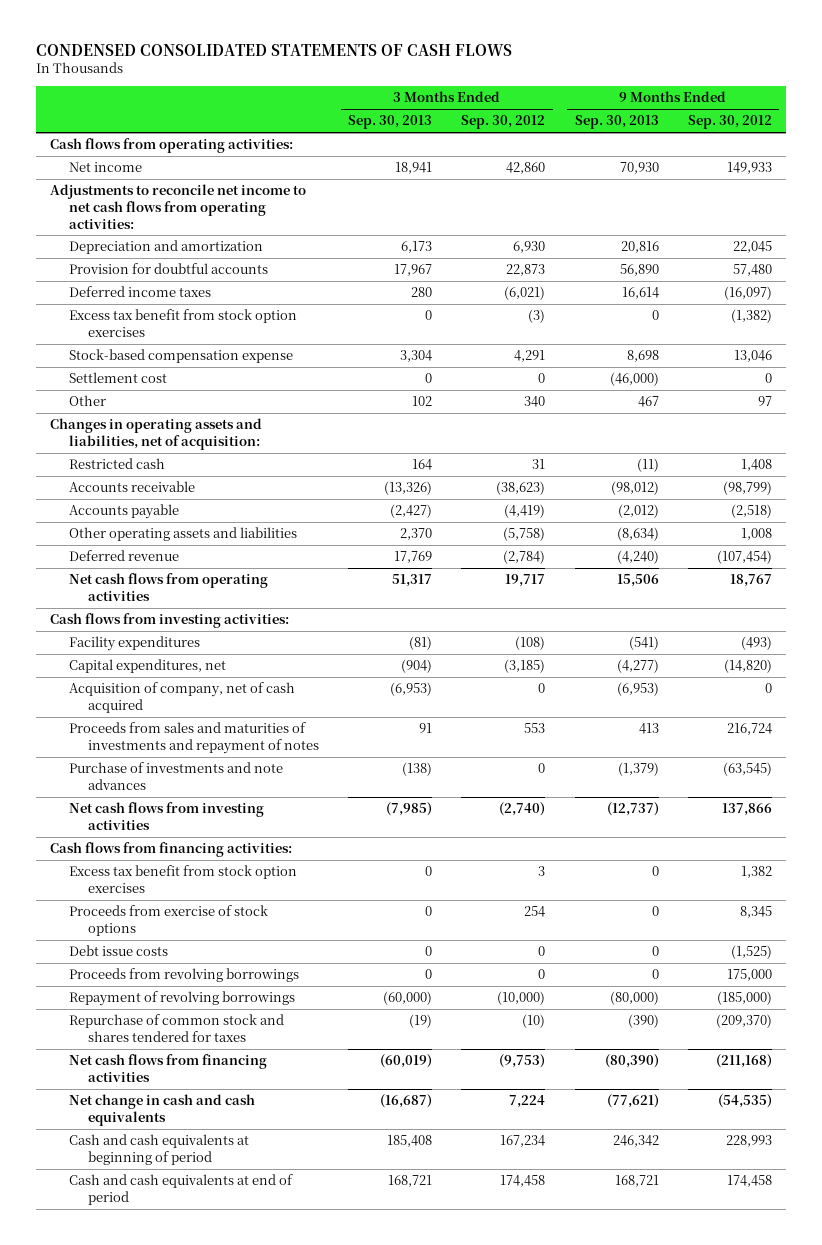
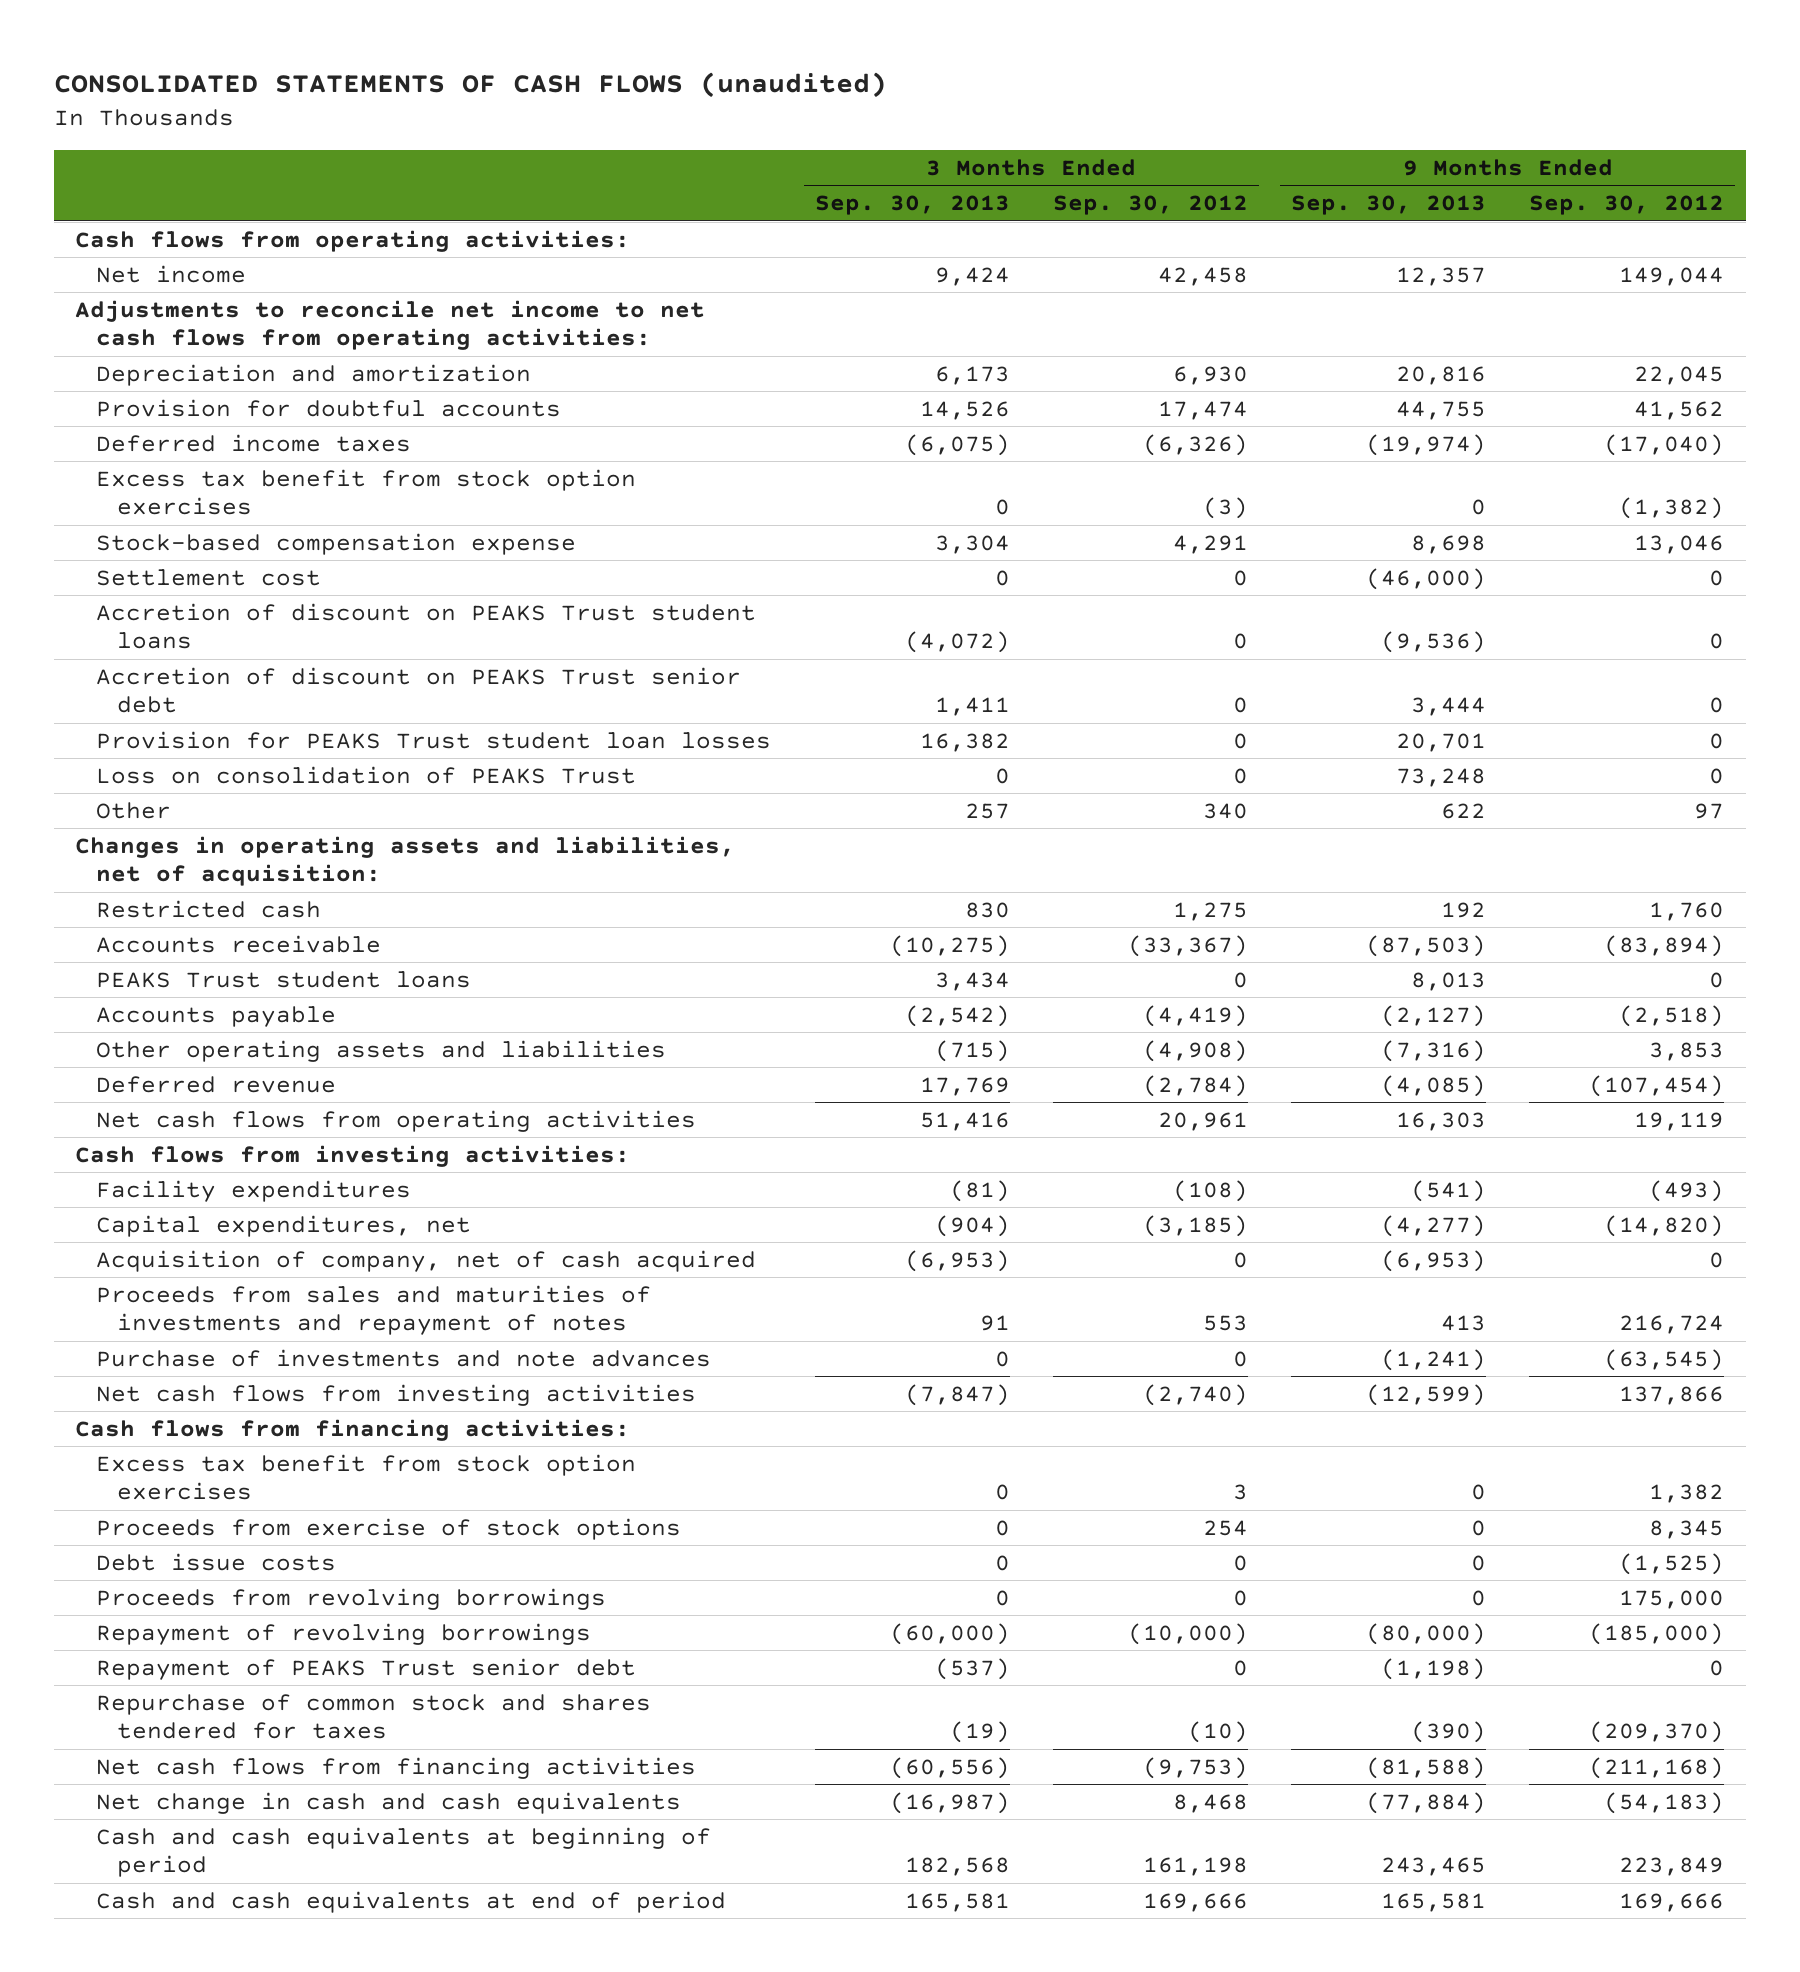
[35,43,512,56] CONDENSED CONSOLIDATED STATEMENTS OF CASH FLOWS -> [53,71,887,98] CONSOLIDATED STATEMENTS OF CASH FLOWS (unaudited)
[395,162,433,175] 18,941 -> [934,266,1010,286] 9,424
[506,162,546,175] 42,860 -> [1157,266,1248,286] 42,458
[619,162,659,175] 70,930 -> [1396,266,1487,286] 12,357
[726,162,772,175] 149,933 -> [1619,266,1725,286] 149,044
[394,264,433,277] 17,967 -> [919,400,1010,420] 14,526
[506,264,546,277] 22,873 -> [1157,400,1248,420] 17,474
[619,264,659,277] 56,890 -> [1396,400,1487,420] 44,755
[732,264,772,277] 57,480 -> [1634,400,1725,420] 41,562
[411,287,433,298] 280 -> [904,433,1010,456] (6,075)
[504,286,546,301] (6,021) -> [1142,433,1248,456] (6,326)
[621,287,659,300] 16,614 -> [1366,433,1487,456] (19,974)
[723,286,772,301] (16,097) -> [1604,433,1725,456] (17,040)
none -> [96,602,757,650] Accretion of discount on PEAKS Trust student loans
none -> [96,666,742,714] Accretion of discount on PEAKS Trust senior debt
none -> [96,730,772,749] Provision for PEAKS Trust student loan losses
none -> [96,765,637,784] Loss on consolidation of PEAKS Trust
[412,396,433,407] 102 -> [964,802,1010,819] 257
[637,396,659,408] 467 -> [1441,802,1487,819] 622
[412,459,433,471] 164 -> [964,901,1010,918] 830
[532,459,546,470] 31 -> [1172,901,1248,921] 1,275
[636,458,659,473] (11) -> [1441,901,1487,918] 192
[740,459,772,472] 1,408 -> [1649,901,1725,921] 1,760
[384,481,433,496] (13,326) -> [889,934,1010,957] (10,275)
[496,481,546,496] (38,623) -> [1127,934,1248,957] (33,367)
[610,481,659,496] (98,012) -> [1366,934,1487,957] (87,503)
[722,481,772,496] (98,799) -> [1604,934,1725,957] (83,894)
none -> [96,970,472,988] PEAKS Trust student loans
[390,504,433,519] (2,427) -> [904,1004,1010,1027] (2,542)
[617,504,659,519] (2,012) -> [1381,1004,1487,1027] (2,127)
[400,528,433,541] 2,370 -> [934,1039,1010,1062] (715)
[503,527,546,542] (5,758) -> [1142,1039,1248,1062] (4,908)
[616,527,659,542] (8,634) -> [1381,1039,1487,1062] (7,316)
[740,528,772,541] 1,008 -> [1649,1041,1725,1061] 3,853
[616,550,659,565] (4,240) -> [1381,1074,1487,1097] (4,085)
[392,574,433,588] 51,317 -> [919,1111,1010,1131] 51,416
[505,574,546,588] 19,717 -> [1157,1111,1248,1131] 20,961
[616,574,659,588] 15,506 -> [1396,1111,1487,1131] 16,303
[729,574,772,588] 18,767 -> [1634,1111,1725,1131] 19,119
[402,762,433,777] (138) -> [994,1350,1010,1367] 0
[617,762,659,777] (1,379) -> [1381,1348,1487,1371] (1,241)
[386,802,433,817] (7,985) -> [904,1383,1010,1406] (7,847)
[606,802,659,817] (12,737) -> [1366,1383,1487,1406] (12,599)
none -> [96,1657,637,1680] Repayment of PEAKS Trust senior debt
[380,1054,433,1069] (60,019) -> [889,1756,1010,1779] (60,556)
[604,1054,659,1069] (80,390) -> [1366,1756,1487,1779] (81,588)
[380,1094,433,1109] (16,687) -> [889,1791,1010,1814] (16,987)
[509,1095,546,1109] 7,224 -> [1172,1793,1248,1813] 8,468
[606,1094,659,1109] (77,621) -> [1366,1791,1487,1814] (77,884)
[717,1094,772,1109] (54,535) -> [1604,1791,1725,1814] (54,183)
[387,1135,433,1148] 185,408 -> [904,1857,1010,1877] 182,568
[500,1135,546,1148] 167,234 -> [1142,1857,1248,1877] 161,198
[612,1135,659,1148] 246,342 -> [1381,1857,1487,1877] 243,465
[725,1135,772,1148] 228,993 -> [1619,1857,1725,1877] 223,849
[388,1175,433,1188] 168,721 -> [904,1892,1010,1912] 165,581
[500,1175,546,1188] 174,458 -> [1142,1892,1248,1912] 169,666
[614,1175,659,1188] 168,721 -> [1381,1892,1487,1912] 165,581
[726,1175,772,1188] 174,458 -> [1619,1892,1725,1912] 169,666

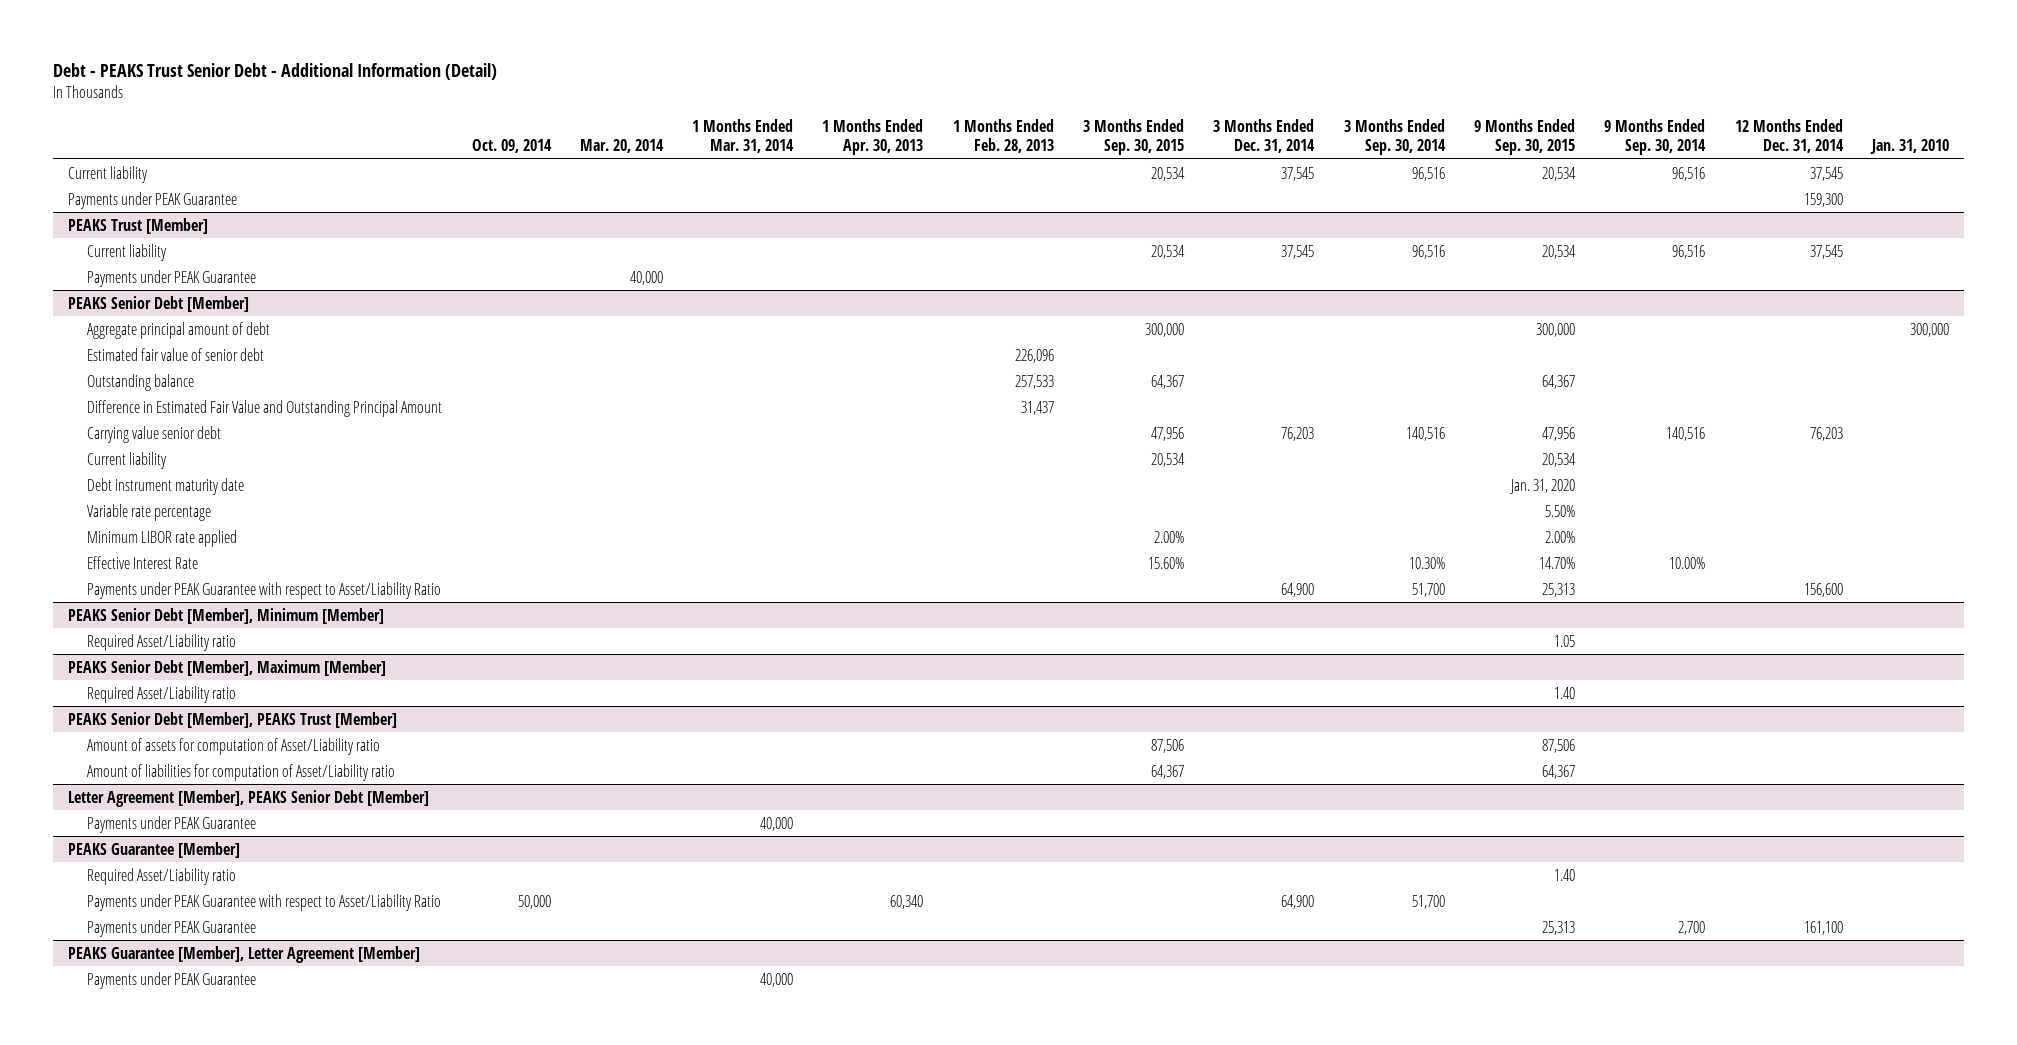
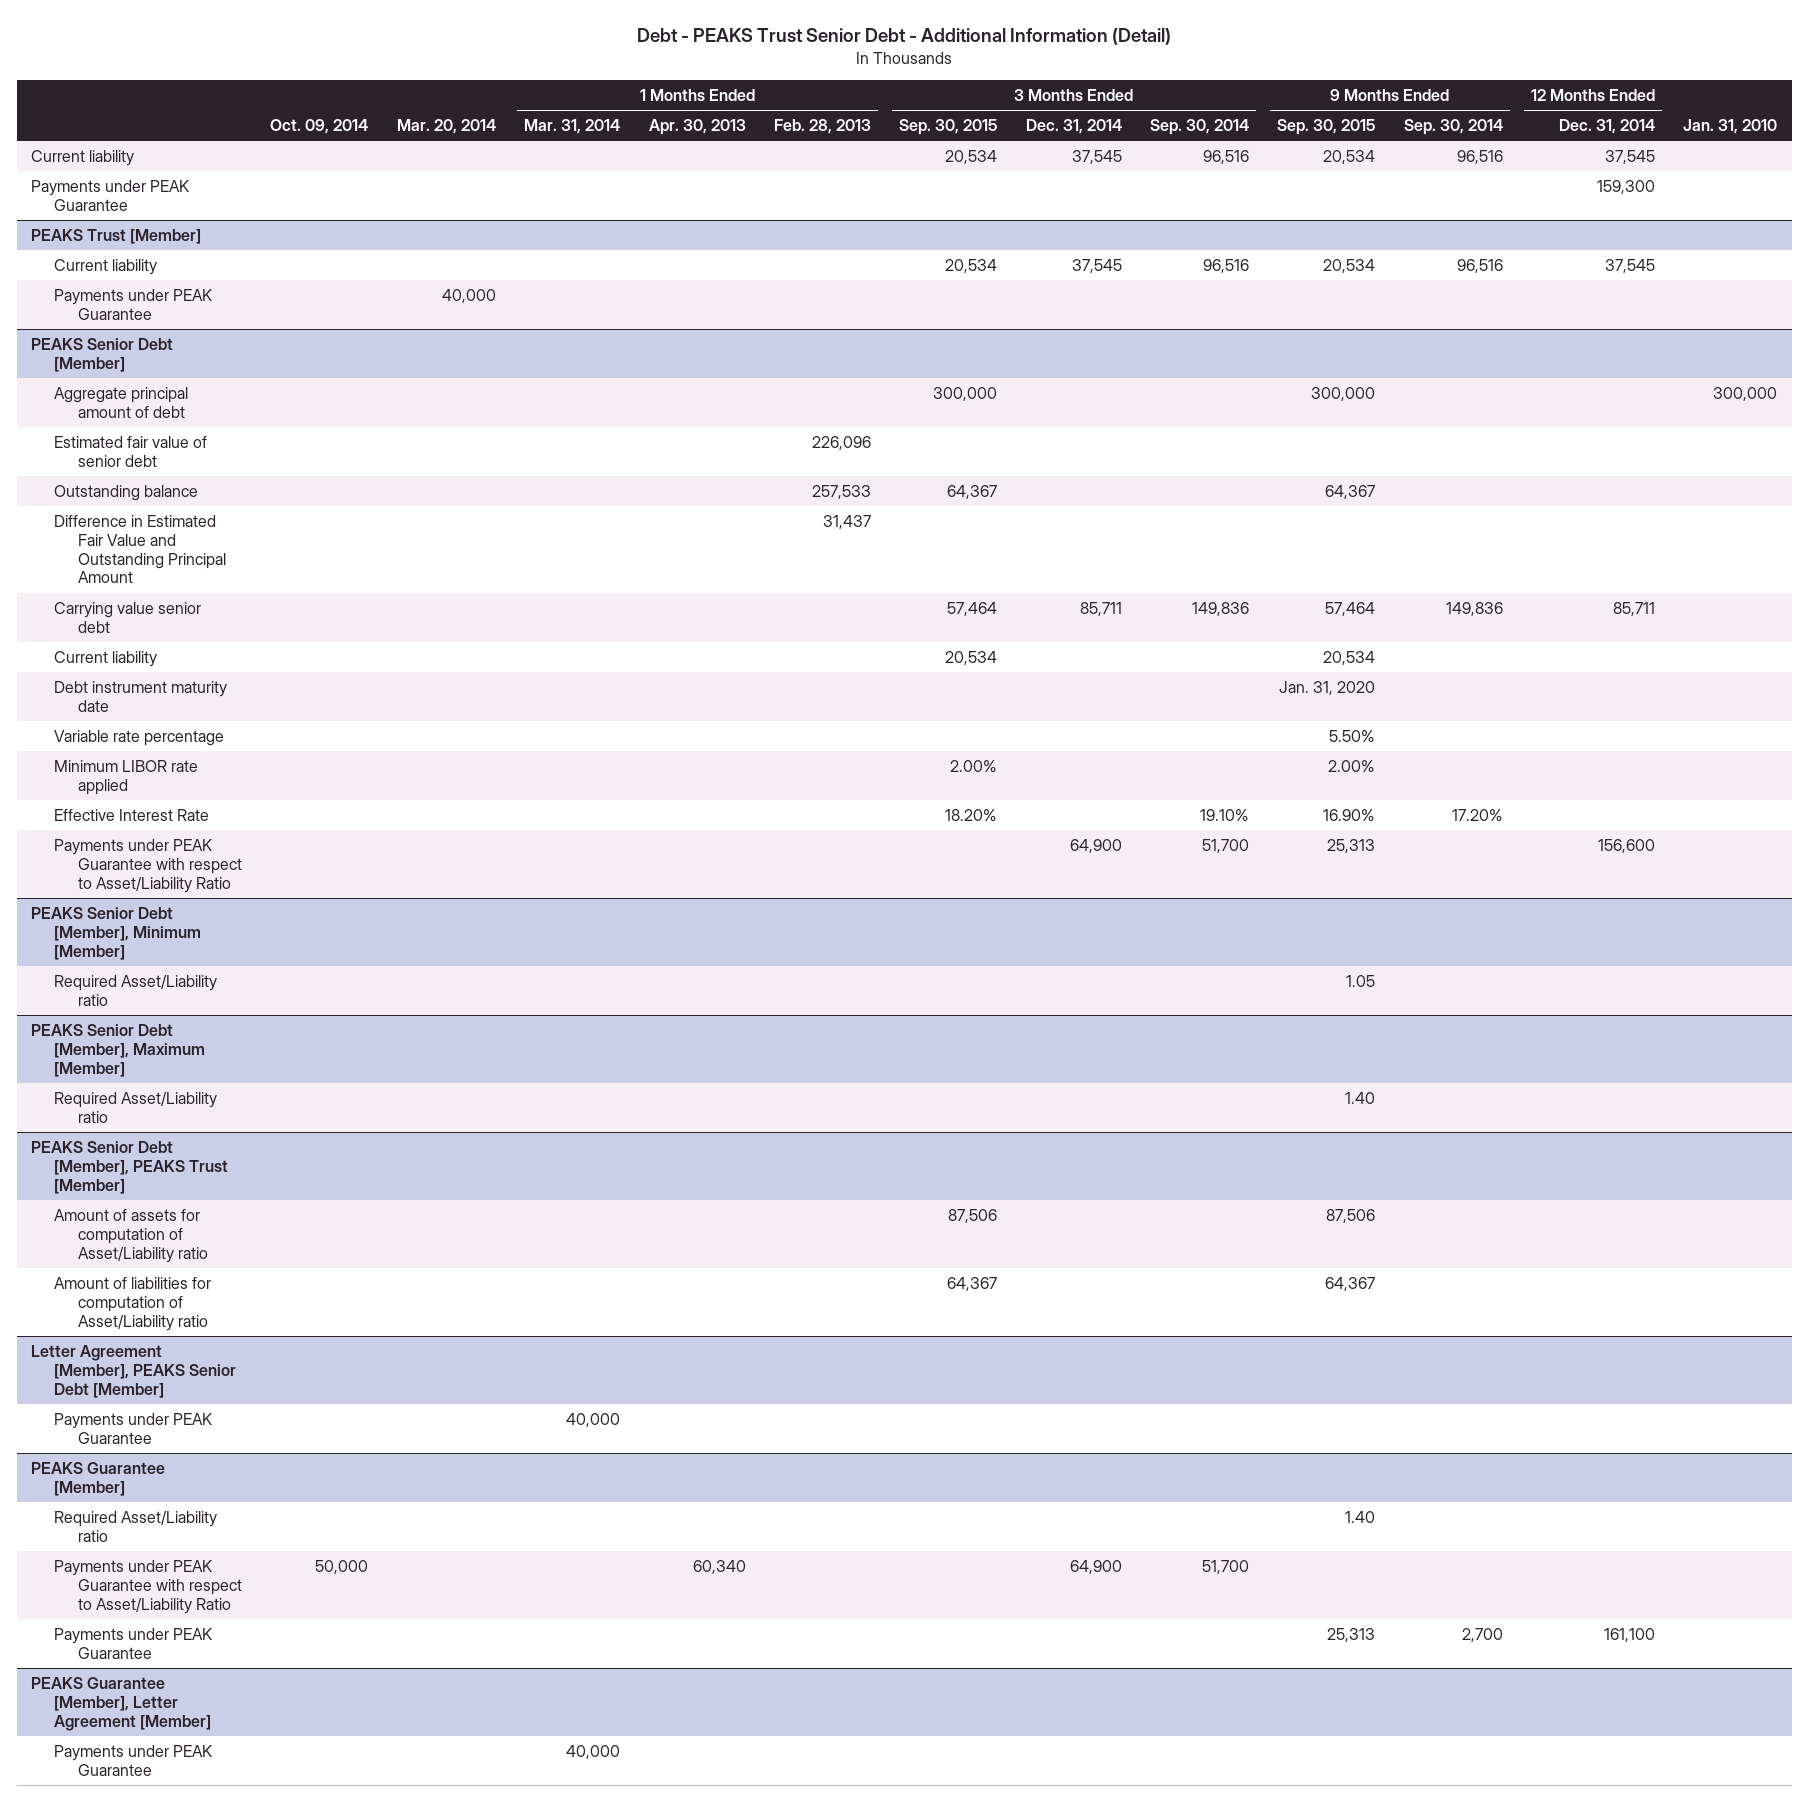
[1151,426,1185,441] 47,956 -> [947,602,998,617] 57,464
[1281,426,1315,441] 76,203 -> [1079,602,1122,617] 85,711
[1405,426,1445,441] 140,516 -> [1191,602,1249,617] 149,836
[1542,426,1576,441] 47,956 -> [1325,602,1376,617] 57,464
[1666,426,1706,441] 140,516 -> [1445,602,1503,617] 149,836
[1809,426,1843,441] 76,203 -> [1613,602,1656,617] 85,711
[1148,556,1185,569] 15.60% -> [945,809,998,822] 18.20%
[1408,556,1445,569] 10.30% -> [1199,809,1249,822] 19.10%
[1539,556,1576,569] 14.70% -> [1323,809,1376,822] 16.90%
[1669,556,1706,569] 10.00% -> [1451,809,1503,822] 17.20%

